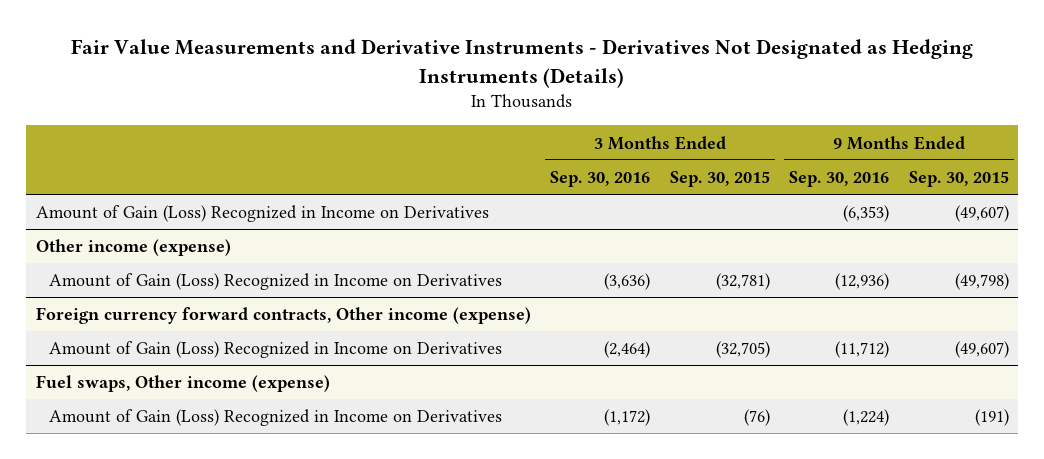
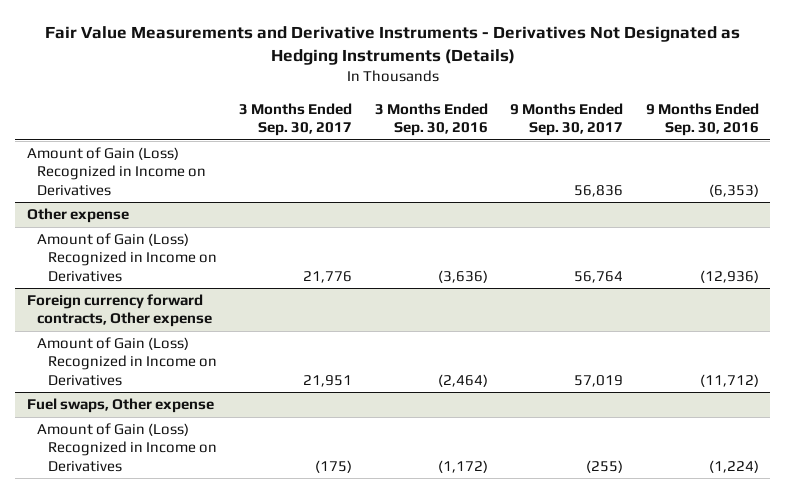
[669,170,770,187] Sep. 30, 2015 -> none
[908,170,1009,187] Sep. 30, 2015 -> none
none -> [239,102,353,136] 3 Months Ended Sep. 30, 2017
none -> [510,102,624,136] 9 Months Ended Sep. 30, 2017
[35,239,231,257] Other income (expense) -> [26,208,129,224] Other expense
[35,307,531,325] Foreign currency forward contracts, Other income (expense) -> [26,294,213,328] Foreign currency forward contracts, Other expense
[35,375,330,393] Fuel swaps, Other income (expense) -> [26,398,214,414] Fuel swaps, Other expense

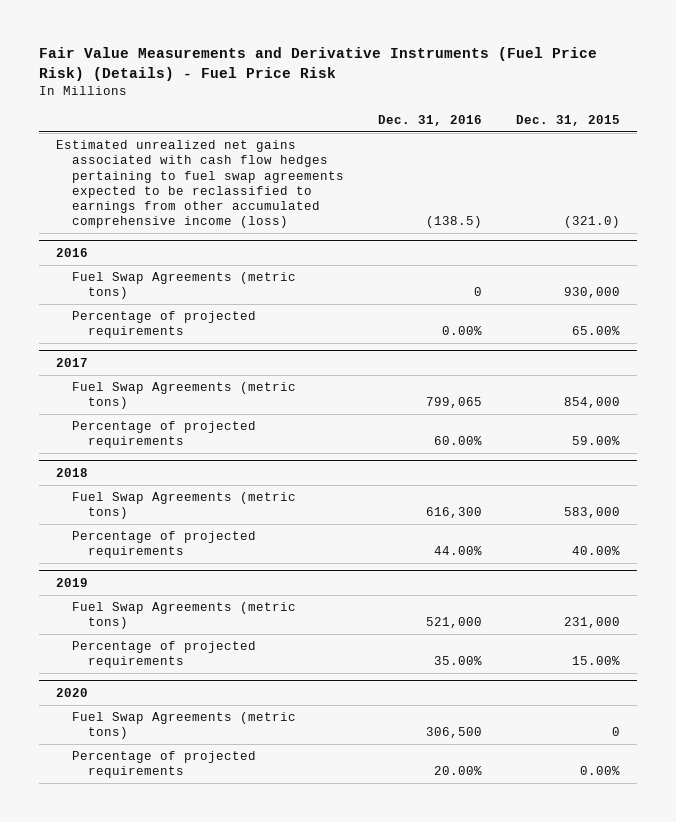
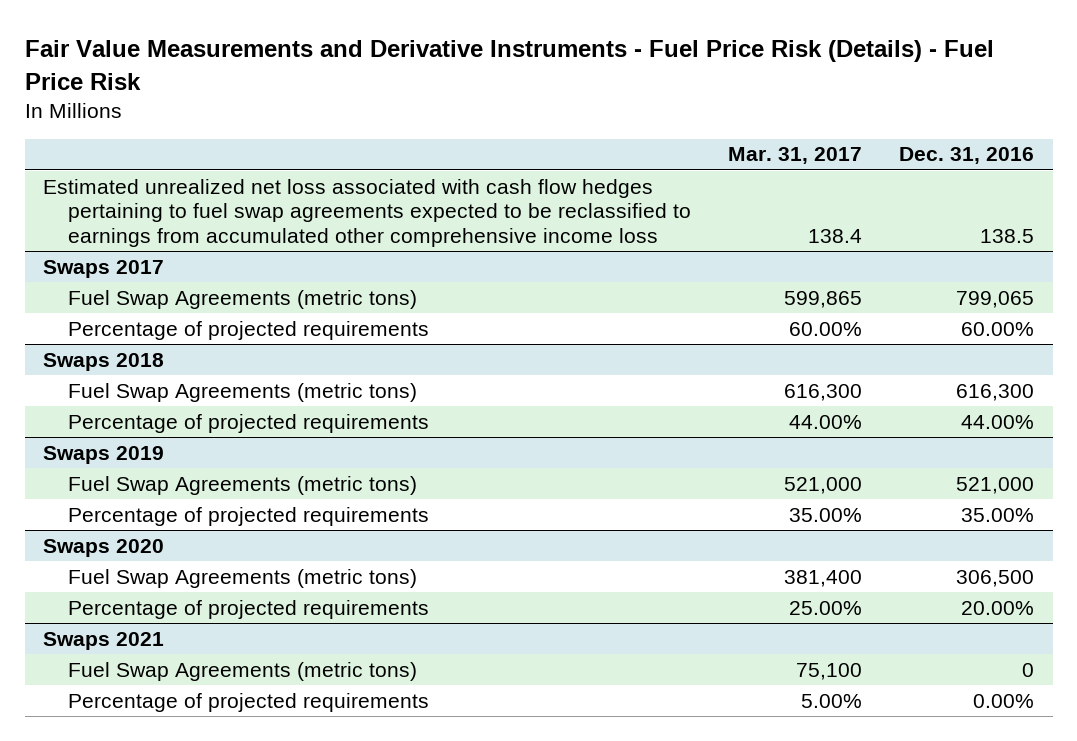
[38,47,597,81] Fair Value Measurements and Derivative Instruments (Fuel Price Risk) (Details) - Fuel Price Risk -> [24,40,994,90] Fair Value Measurements and Derivative Instruments - Fuel Price Risk (Details) - Fuel Price Risk
[516,114,621,126] Dec. 31, 2015 -> none
none -> [728,147,863,165] Mar. 31, 2017
[71,272,296,300] Fuel Swap Agreements (metric tons) -> none
[71,311,256,339] Percentage of projected requirements -> none
[55,357,88,367] 2017 -> none
[55,140,344,228] Estimated unrealized net gains associated with cash flow hedges pertaining to fuel swap agreements expected to be reclassified to earnings from other accumulated comprehensive income (loss) -> [43,178,692,248] Estimated unrealized net loss associated with cash flow hedges pertaining to fuel swap agreements expected to be reclassified to earnings from accumulated other comprehensive income loss
[426,215,483,228] (138.5) -> [980,229,1035,244] 138.5
[55,247,88,257] 2016 -> [43,259,165,278] Swaps 2017
[55,467,88,477] 2018 -> [43,352,165,371] Swaps 2018
[55,577,88,587] 2019 -> [43,445,165,464] Swaps 2019
[55,687,88,697] 2020 -> [43,538,165,557] Swaps 2020
none -> [43,631,165,650] Swaps 2021
none -> [68,661,418,681] Fuel Swap Agreements (metric tons)
none -> [68,692,430,712] Percentage of projected requirements

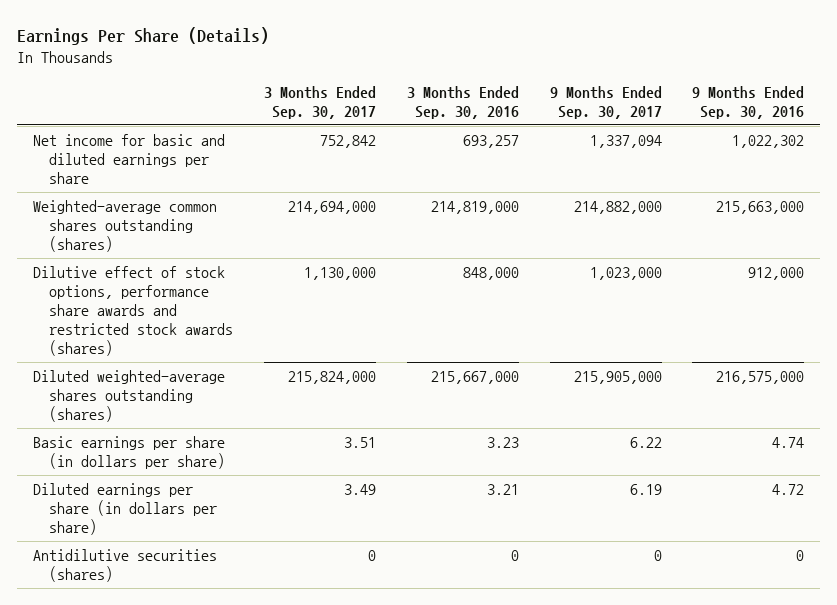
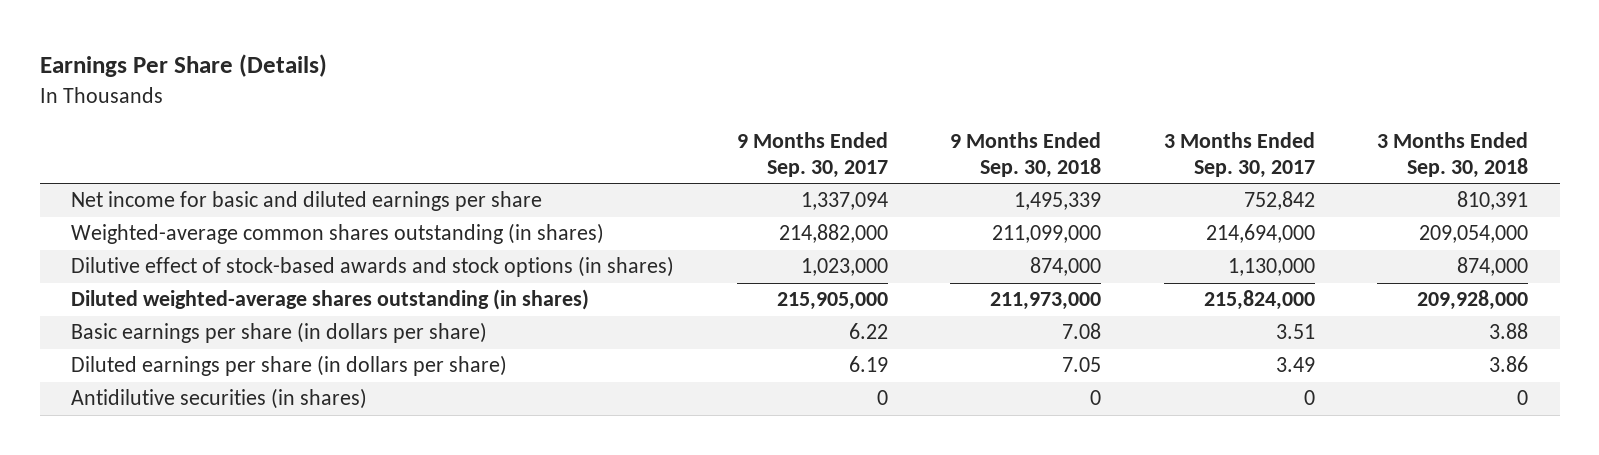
[406,85,519,119] 3 Months Ended Sep. 30, 2016 -> none
[692,85,805,119] 9 Months Ended Sep. 30, 2016 -> none
none -> [950,131,1102,178] 9 Months Ended Sep. 30, 2018
none -> [1377,131,1529,178] 3 Months Ended Sep. 30, 2018
[32,199,217,253] Weighted-average common shares outstanding (shares) -> [71,223,605,245] Weighted-average common shares outstanding (in shares)
[32,265,234,357] Dilutive effect of stock options, performance share awards and restricted stock awards (shares) -> [71,256,675,278] Dilutive effect of stock-based awards and stock options (in shares)
[32,369,225,423] Diluted weighted-average shares outstanding (shares) -> [71,289,590,311] Diluted weighted-average shares outstanding (in shares)
[32,548,217,582] Antidilutive securities (shares) -> [71,388,368,410] Antidilutive securities (in shares)

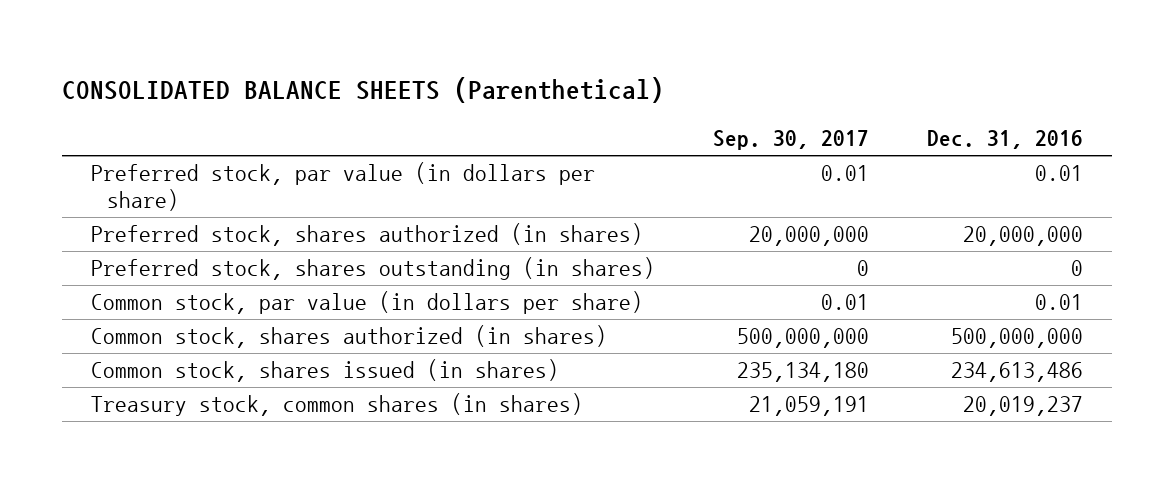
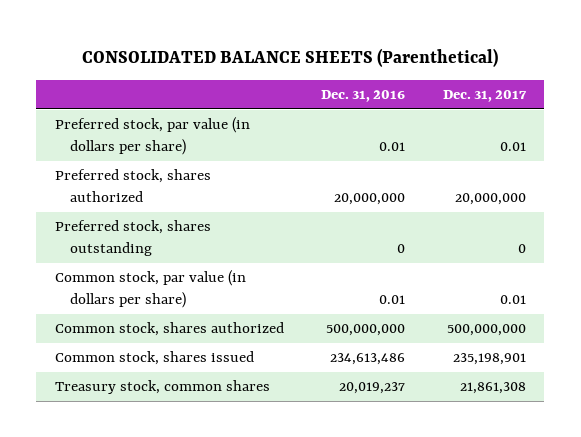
[713,130,870,151] Sep. 30, 2017 -> none
none -> [442,90,527,103] Dec. 31, 2017
[91,223,644,247] Preferred stock, shares authorized (in shares) -> [54,169,211,203] Preferred stock, shares authorized
[91,257,656,281] Preferred stock, shares outstanding (in shares) -> [54,220,211,257] Preferred stock, shares outstanding
[91,325,608,349] Common stock, shares authorized (in shares) -> [54,322,284,337] Common stock, shares authorized
[91,359,560,383] Common stock, shares issued (in shares) -> [54,351,254,366] Common stock, shares issued
[91,393,584,417] Treasury stock, common shares (in shares) -> [54,380,270,395] Treasury stock, common shares

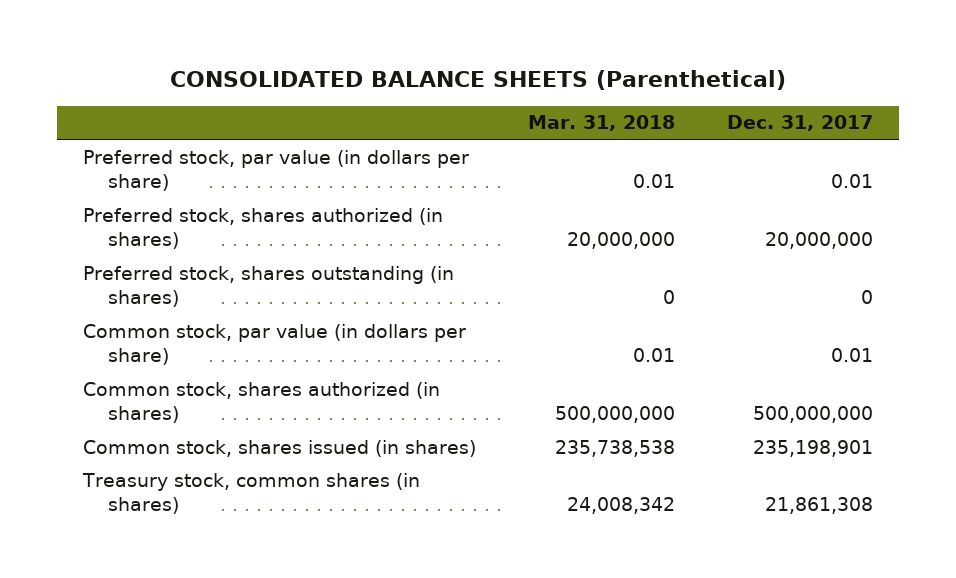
[321,90,406,103] Dec. 31, 2016 -> none
none -> [527,115,675,132] Mar. 31, 2018
[54,169,211,203] Preferred stock, shares authorized -> [82,207,443,250] Preferred stock, shares authorized (in shares)
[54,220,211,257] Preferred stock, shares outstanding -> [82,265,454,308] Preferred stock, shares outstanding (in shares)
[54,322,284,337] Common stock, shares authorized -> [82,381,440,424] Common stock, shares authorized (in shares)
[54,351,254,366] Common stock, shares issued -> [82,439,476,457] Common stock, shares issued (in shares)
[54,380,270,395] Treasury stock, common shares -> [81,472,420,515] Treasury stock, common shares (in shares)

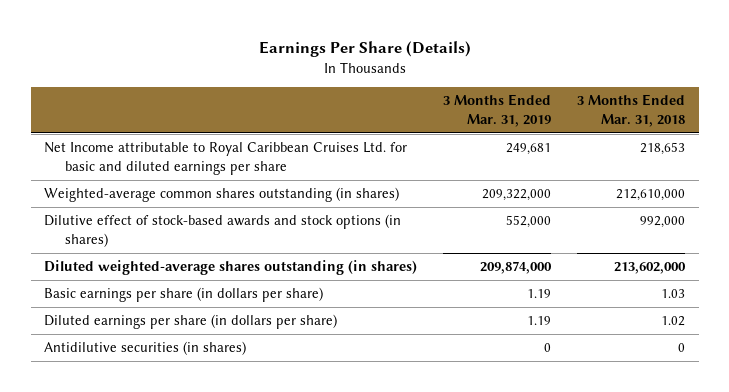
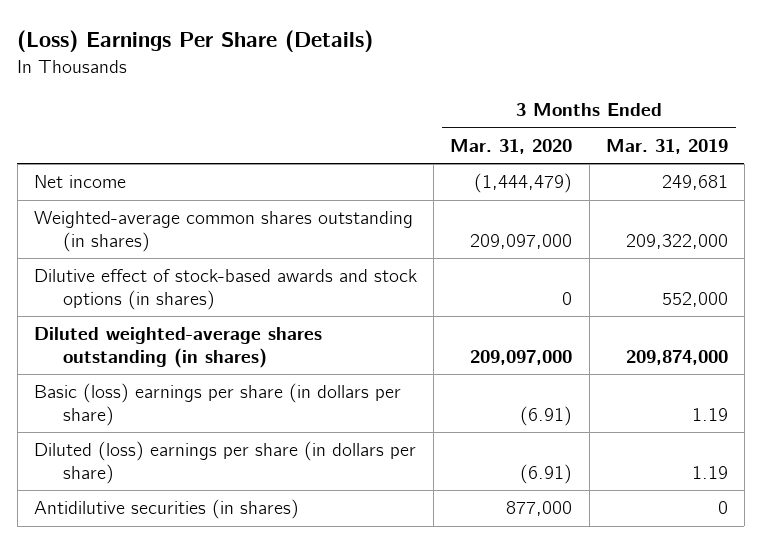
[258,41,471,58] Earnings Per Share (Details) -> [17,29,374,52] (Loss) Earnings Per Share (Details)
[577,94,686,127] 3 Months Ended Mar. 31, 2018 -> none
none -> [450,139,573,155] Mar. 31, 2020
[43,142,407,175] Net Income attributable to Royal Caribbean Cruises Ltd. for basic and diluted earnings per share -> [34,175,127,189] Net income
[43,287,323,303] Basic earnings per share (in dollars per share) -> [34,383,402,427] Basic (loss) earnings per share (in dollars per share)
[43,314,337,330] Diluted earnings per share (in dollars per share) -> [34,441,417,485] Diluted (loss) earnings per share (in dollars per share)

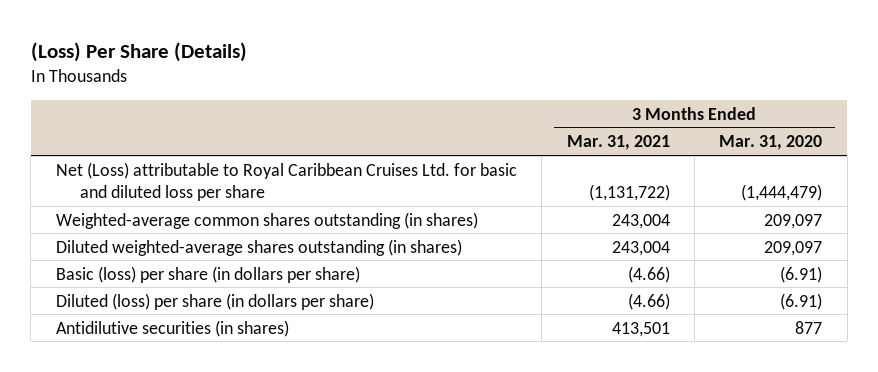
[17,29,374,52] (Loss) Earnings Per Share (Details) -> [30,42,247,63] (Loss) Per Share (Details)
[605,139,728,155] Mar. 31, 2019 -> none
none -> [566,135,670,151] Mar. 31, 2021
[34,269,418,311] Dilutive effect of stock-based awards and stock options (in shares) -> none
[34,175,127,189] Net income -> [55,161,517,201] Net (Loss) attributable to Royal Caribbean Cruises Ltd. for basic and diluted loss per share
[470,234,573,250] 209,097,000 -> [764,213,823,229] 209,097
[470,350,573,366] 209,097,000 -> [764,240,823,256] 209,097
[34,383,402,427] Basic (loss) earnings per share (in dollars per share) -> [55,265,360,283] Basic (loss) per share (in dollars per share)
[34,441,417,485] Diluted (loss) earnings per share (in dollars per share) -> [55,292,374,310] Diluted (loss) per share (in dollars per share)
[506,501,573,517] 877,000 -> [795,320,823,334] 877

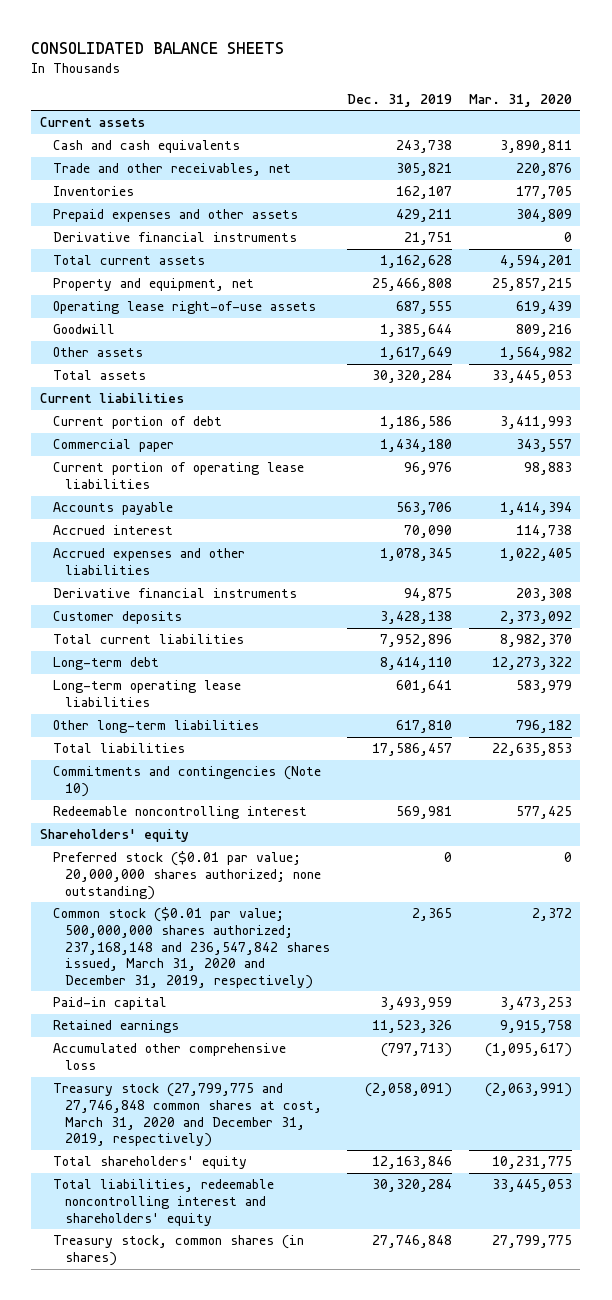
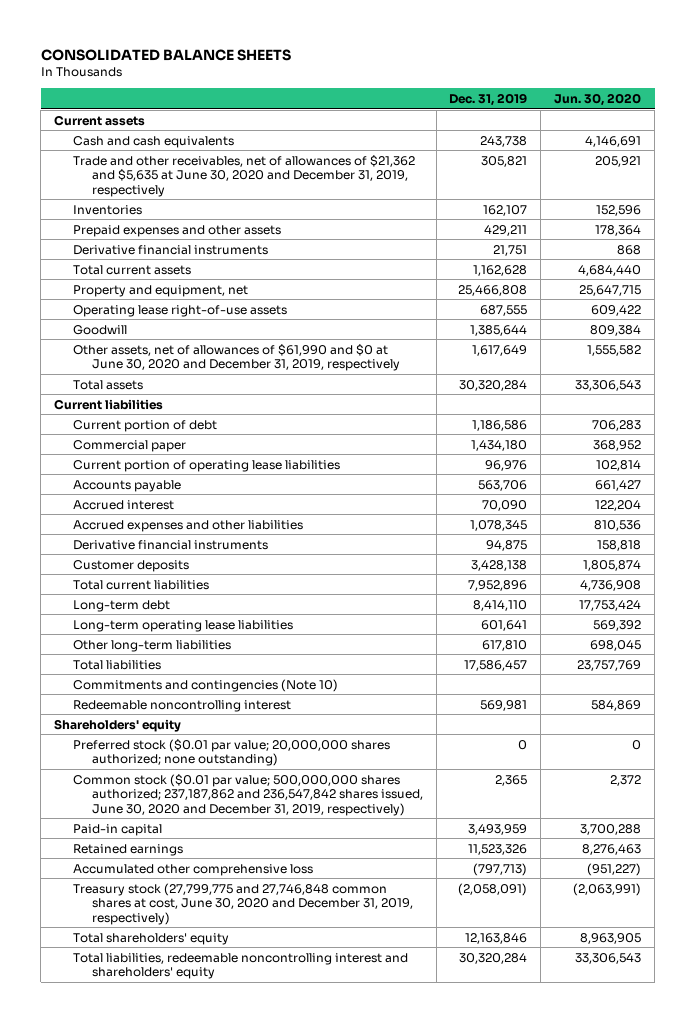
[468,93,572,107] Mar. 31, 2020 -> none
none -> [554,92,642,106] Jun. 30, 2020
[52,163,291,177] Trade and other receivables, net -> [73,154,416,197] Trade and other receivables, net of allowances of $21,362 and $5,635 at June 30, 2020 and December 31, 2019, respectively
[52,347,143,358] Other assets -> [73,343,400,372] Other assets, net of allowances of $61,990 and $0 at June 30, 2020 and December 31, 2019, respectively
[52,907,331,989] Common stock ($0.01 par value; 500,000,000 shares authorized; 237,168,148 and 236,547,842 shares issued, March 31, 2020 and December 31, 2019, respectively) -> [73,773,423,816] Common stock ($0.01 par value; 500,000,000 shares authorized; 237,187,862 and 236,547,842 shares issued, June 30, 2020 and December 31, 2019, respectively)
[52,1083,323,1148] Treasury stock (27,799,775 and 27,746,848 common shares at cost, March 31, 2020 and December 31, 2019, respectively) -> [73,882,413,925] Treasury stock (27,799,775 and 27,746,848 common shares at cost, June 30, 2020 and December 31, 2019, respectively)
[52,1235,304,1267] Treasury stock, common shares (in shares) -> none

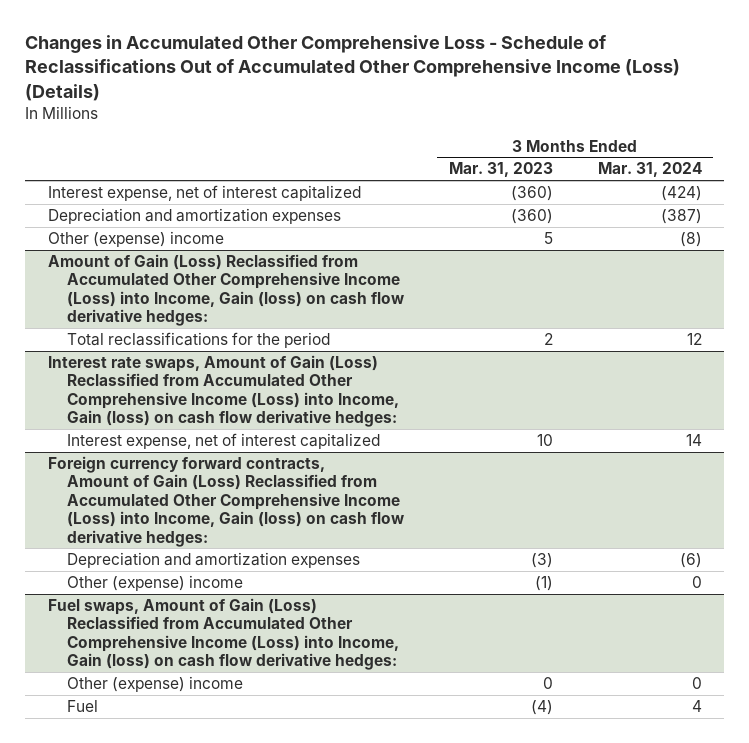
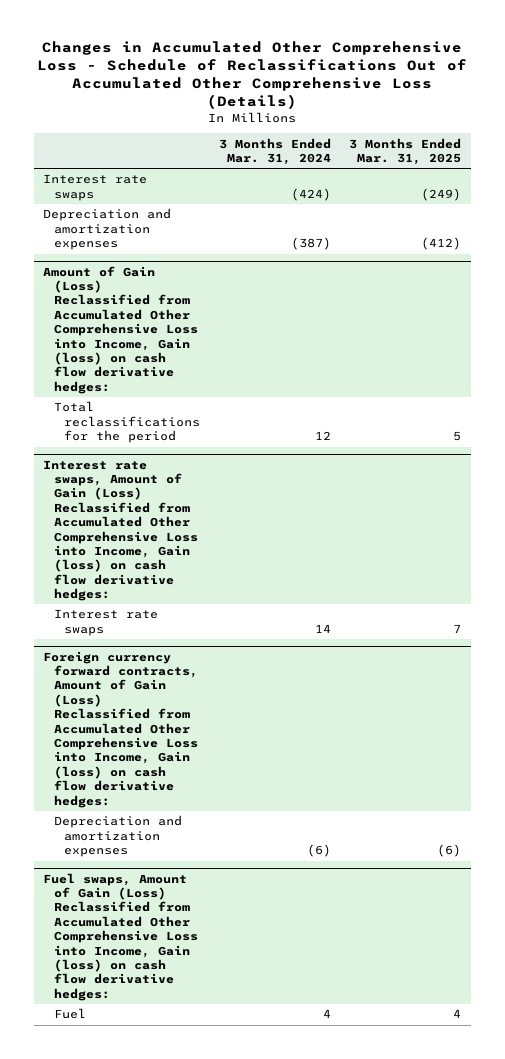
[24,35,680,101] Changes in Accumulated Other Comprehensive Loss - Schedule of Reclassifications Out of Accumulated Other Comprehensive Income (Loss) (Details) -> [37,41,468,110] Changes in Accumulated Other Comprehensive Loss - Schedule of Reclassifications Out of Accumulated Other Comprehensive Loss (Details)
[448,162,553,178] Mar. 31, 2023 -> none
none -> [349,137,462,166] 3 Months Ended Mar. 31, 2025
[47,185,361,202] Interest expense, net of interest capitalized -> [43,174,148,201] Interest rate swaps
[47,231,224,248] Other (expense) income -> none
[47,254,404,327] Amount of Gain (Loss) Reclassified from Accumulated Other Comprehensive Income (Loss) into Income, Gain (loss) on cash flow derivative hedges: -> [43,265,198,394] Amount of Gain (Loss) Reclassified from Accumulated Other Comprehensive Loss into Income, Gain (loss) on cash flow derivative hedges:
[66,433,380,450] Interest expense, net of interest capitalized -> none
[47,355,399,428] Interest rate swaps, Amount of Gain (Loss) Reclassified from Accumulated Other Comprehensive Income (Loss) into Income, Gain (loss) on cash flow derivative hedges: -> [43,459,198,602] Interest rate swaps, Amount of Gain (Loss) Reclassified from Accumulated Other Comprehensive Loss into Income, Gain (loss) on cash flow derivative hedges:
none -> [53,609,158,636] Interest rate swaps
[47,456,404,547] Foreign currency forward contracts, Amount of Gain (Loss) Reclassified from Accumulated Other Comprehensive Income (Loss) into Income, Gain (loss) on cash flow derivative hedges: -> [43,650,198,808] Foreign currency forward contracts, Amount of Gain (Loss) Reclassified from Accumulated Other Comprehensive Loss into Income, Gain (loss) on cash flow derivative hedges:
[66,575,243,592] Other (expense) income -> none
[66,676,243,693] Other (expense) income -> none
[47,598,399,671] Fuel swaps, Amount of Gain (Loss) Reclassified from Accumulated Other Comprehensive Income (Loss) into Income, Gain (loss) on cash flow derivative hedges: -> [43,872,198,1001] Fuel swaps, Amount of Gain (Loss) Reclassified from Accumulated Other Comprehensive Loss into Income, Gain (loss) on cash flow derivative hedges:

